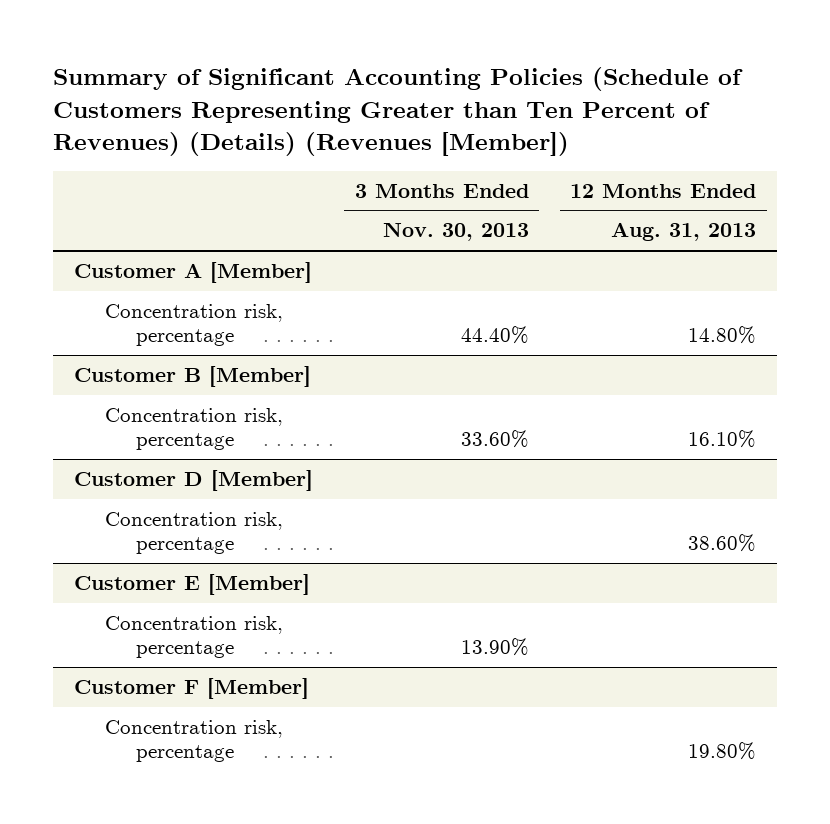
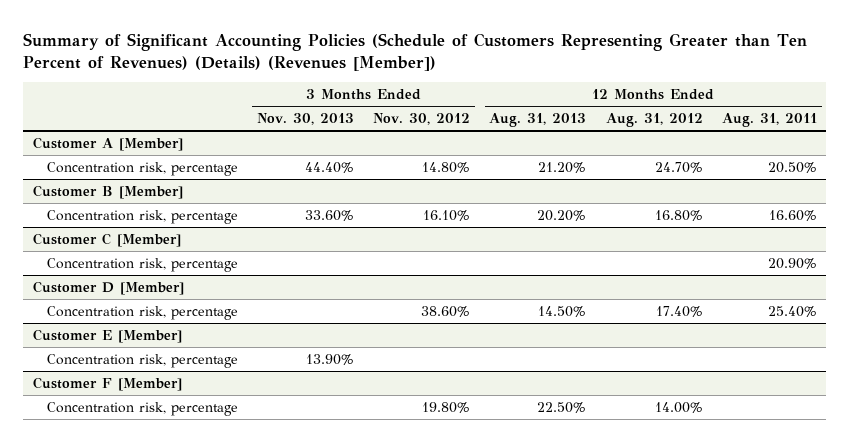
none -> [373,113,471,126] Nov. 30, 2012
none -> [605,113,703,128] Aug. 31, 2012
none -> [721,113,817,128] Aug. 31, 2011
[688,326,757,345] 14.80% -> [538,161,587,173] 21.20%
[688,430,757,449] 16.10% -> [537,209,587,221] 20.20%
none -> [33,232,182,247] Customer C [Member]
none -> [47,257,239,272] Concentration risk, percentage
[688,534,757,553] 38.60% -> [538,305,587,317] 14.50%
[688,742,757,761] 19.80% -> [537,401,587,413] 22.50%

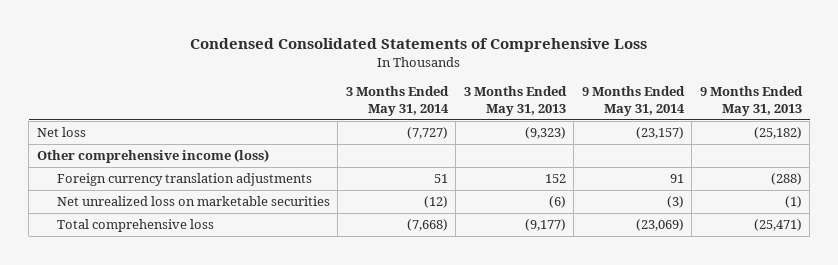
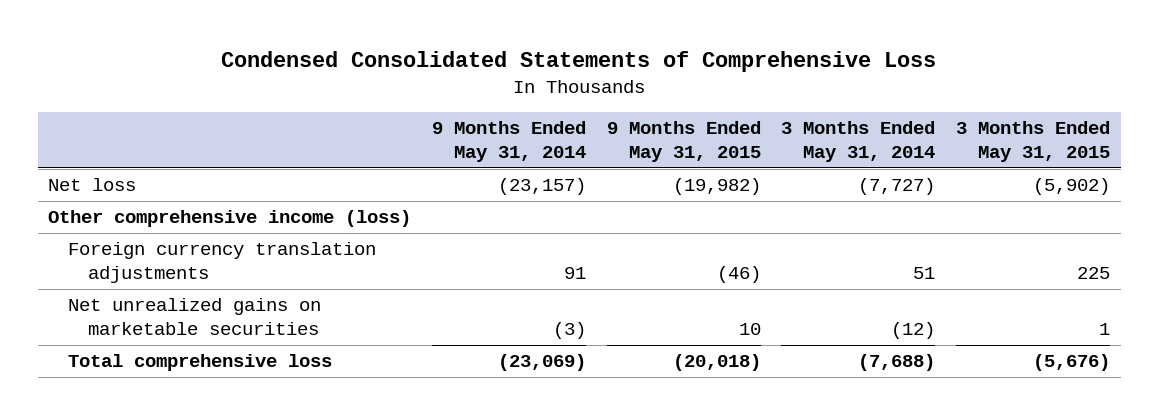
[463,86,567,117] 3 Months Ended May 31, 2013 -> none
[699,86,803,117] 9 Months Ended May 31, 2013 -> none
none -> [606,121,761,163] 9 Months Ended May 31, 2015
none -> [956,121,1111,163] 3 Months Ended May 31, 2015
[56,196,330,207] Net unrealized loss on marketable securities -> [67,298,321,335] Net unrealized gains on marketable securities
[406,219,448,232] (7,668) -> [858,354,936,372] (7,688)

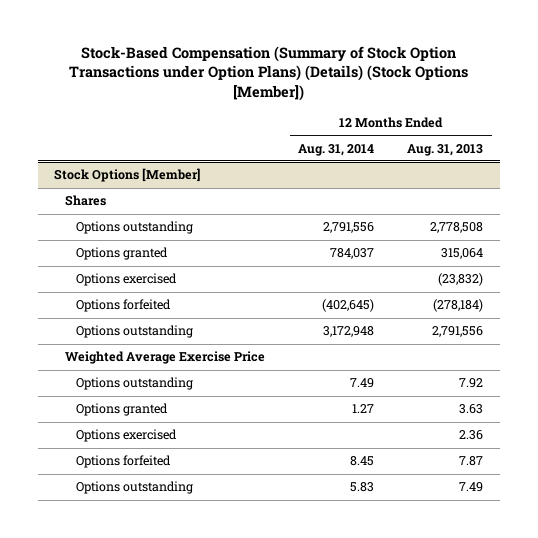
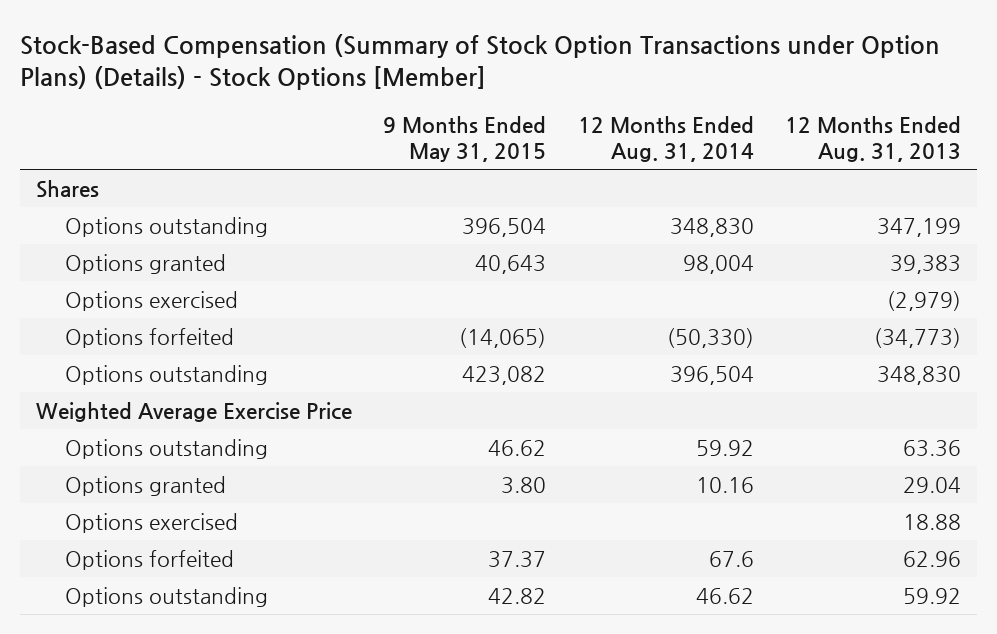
[68,45,468,101] Stock-Based Compensation (Summary of Stock Option Transactions under Option Plans) (Details) (Stock Options [Member]) -> [20,33,941,91] Stock-Based Compensation (Summary of Stock Option Transactions under Option Plans) (Details) - Stock Options [Member]
none -> [383,115,547,163] 9 Months Ended May 31, 2015
[54,168,201,183] Stock Options [Member] -> none
[323,222,375,234] 2,791,556 -> [669,217,754,237] 348,830
[430,222,484,234] 2,778,508 -> [877,217,962,237] 347,199
[330,248,375,260] 784,037 -> [682,254,754,274] 98,004
[441,248,484,260] 315,064 -> [890,254,962,274] 39,383
[438,273,484,287] (23,832) -> [887,290,962,311] (2,979)
[322,299,375,313] (402,645) -> [666,327,754,348] (50,330)
[433,299,484,313] (278,184) -> [874,327,962,348] (34,773)
[323,326,375,338] 3,172,948 -> [669,365,754,385] 396,504
[432,326,484,338] 2,791,556 -> [877,365,962,385] 348,830
[350,378,375,389] 7.49 -> [695,439,754,456] 59.92
[459,378,484,389] 7.92 -> [903,439,962,457] 63.36
[352,404,375,414] 1.27 -> [695,476,754,493] 10.16
[459,404,484,415] 3.63 -> [903,476,962,493] 29.04
[459,430,484,441] 2.36 -> [903,513,962,530] 18.88
[350,456,375,467] 8.45 -> [708,550,754,567] 67.6
[459,456,484,467] 7.87 -> [903,550,962,567] 62.96
[350,482,375,493] 5.83 -> [695,587,754,604] 46.62
[459,482,484,493] 7.49 -> [903,587,962,604] 59.92

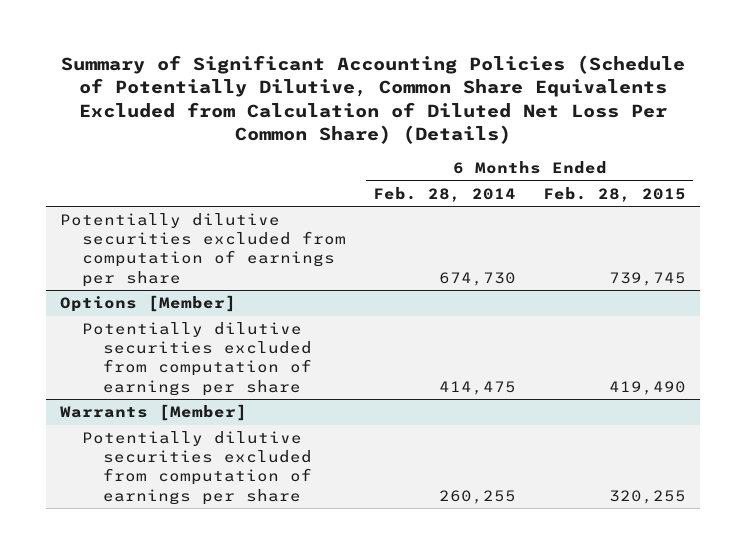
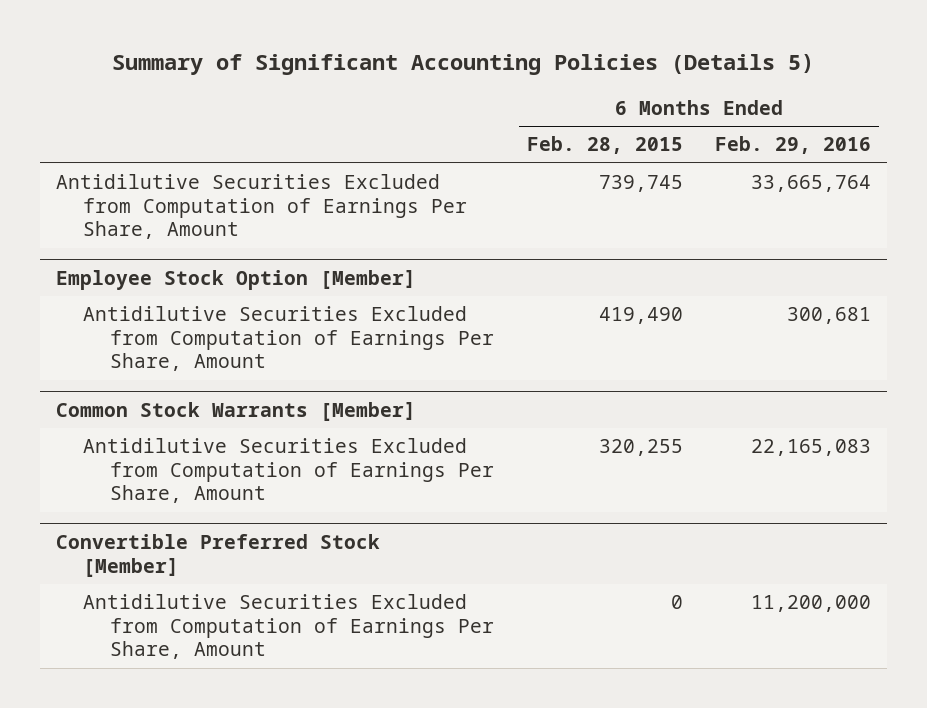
[61,54,686,145] Summary of Significant Accounting Policies (Schedule of Potentially Dilutive, Common Share Equivalents Excluded from Calculation of Diluted Net Loss Per Common Share) (Details) -> [112,54,815,76] Summary of Significant Accounting Policies (Details 5)
[372,187,516,203] Feb. 28, 2014 -> none
none -> [714,136,871,155] Feb. 29, 2016
[59,213,346,287] Potentially dilutive securities excluded from computation of earnings per share -> [56,174,468,240] Antidilutive Securities Excluded from Computation of Earnings Per Share, Amount
[59,295,236,313] Options [Member] -> [56,270,417,291] Employee Stock Option [Member]
[81,322,313,396] Potentially dilutive securities excluded from computation of earnings per share -> [83,306,495,372] Antidilutive Securities Excluded from Computation of Earnings Per Share, Amount
[59,404,247,422] Warrants [Member] -> [56,402,417,422] Common Stock Warrants [Member]
[81,431,313,505] Potentially dilutive securities excluded from computation of earnings per share -> [83,438,495,504] Antidilutive Securities Excluded from Computation of Earnings Per Share, Amount
none -> [56,534,381,577] Convertible Preferred Stock [Member]
none -> [83,594,495,660] Antidilutive Securities Excluded from Computation of Earnings Per Share, Amount

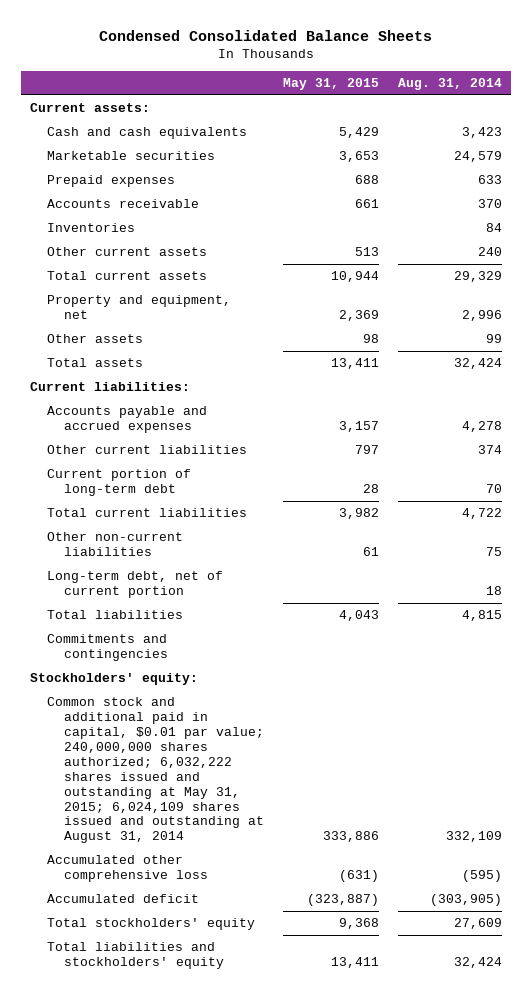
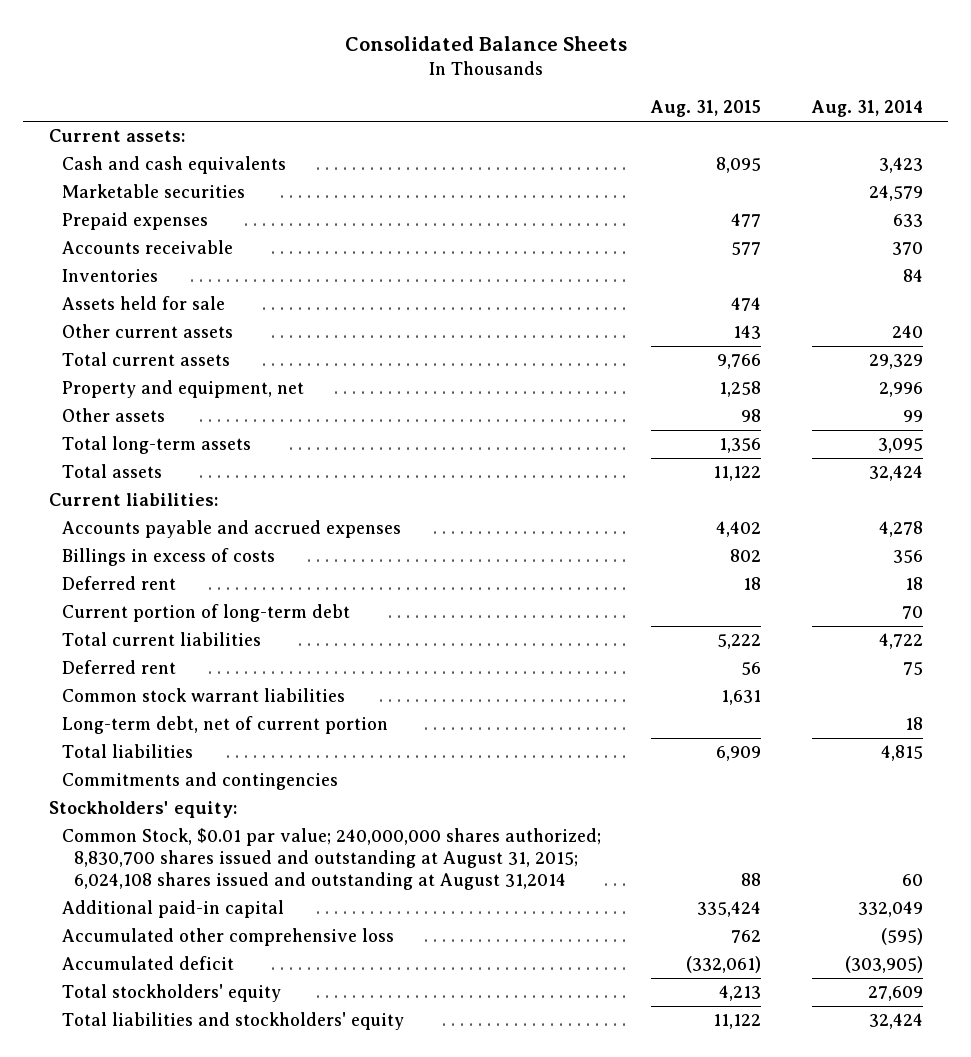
[98,29,432,41] Condensed Consolidated Balance Sheets -> [344,36,627,52] Consolidated Balance Sheets
[283,78,380,91] May 31, 2015 -> none
none -> [650,100,762,118] Aug. 31, 2015
none -> [61,296,225,311] Assets held for sale
none -> [61,436,251,455] Total long-term assets
[47,445,248,455] Other current liabilities -> none
none -> [61,548,275,567] Billings in excess of costs
none -> [61,576,176,591] Deferred rent
[47,532,184,557] Other non-current liabilities -> none
none -> [61,660,176,675] Deferred rent
none -> [61,688,345,703] Common stock warrant liabilities
[47,697,265,844] Common stock and additional paid in capital, $0.01 par value; 240,000,000 shares authorized; 6,032,222 shares issued and outstanding at May 31, 2015; 6,024,109 shares issued and outstanding at August 31, 2014 -> [61,828,601,891] Common Stock, $0.01 par value; 240,000,000 shares authorized; 8,830,700 shares issued and outstanding at August 31, 2015; 6,024,108 shares issued and outstanding at August 31,2014
[445,831,502,843] 332,109 -> [901,874,923,887] 60
none -> [61,900,284,919] Additional paid-in capital

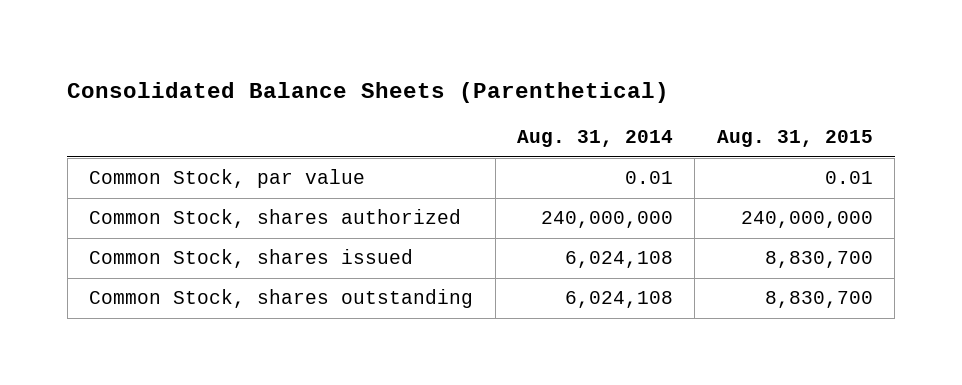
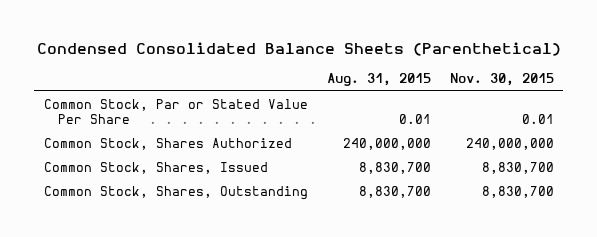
[67,81,670,103] Consolidated Balance Sheets (Parenthetical) -> [36,41,561,56] Condensed Consolidated Balance Sheets (Parenthetical)
[517,130,674,148] Aug. 31, 2014 -> none
none -> [449,73,554,87] Nov. 30, 2015
[89,169,366,189] Common Stock, par value -> [43,98,308,124] Common Stock, Par or Stated Value Per Share
[89,209,462,229] Common Stock, shares authorized -> [43,137,292,150] Common Stock, Shares Authorized
[89,249,414,269] Common Stock, shares issued -> [43,161,268,174] Common Stock, Shares, Issued
[89,289,474,309] Common Stock, shares outstanding -> [43,185,308,200] Common Stock, Shares, Outstanding

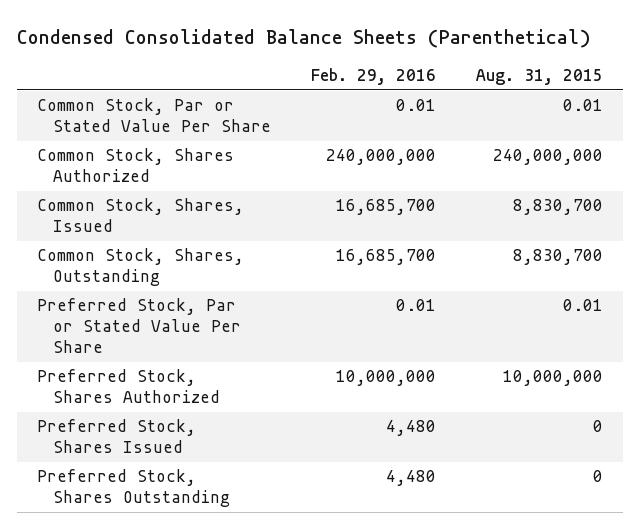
[449,73,554,87] Nov. 30, 2015 -> none
none -> [310,68,436,86] Feb. 29, 2016
none -> [37,298,241,354] Preferred Stock, Par or Stated Value Per Share
none -> [37,369,220,404] Preferred Stock, Shares Authorized
none -> [37,419,197,454] Preferred Stock, Shares Issued
none -> [37,469,230,508] Preferred Stock, Shares Outstanding

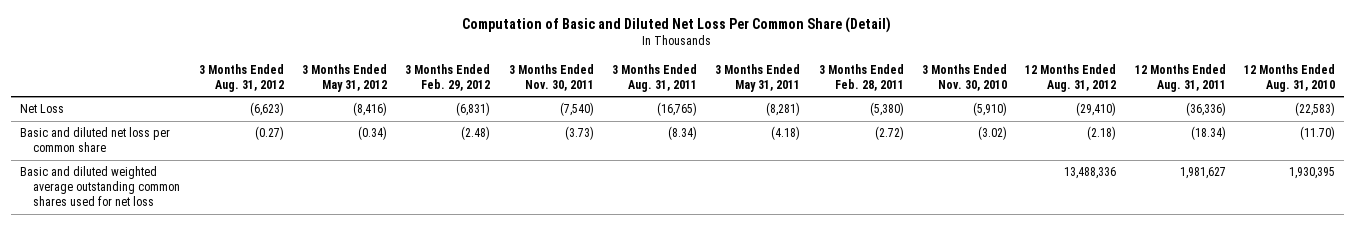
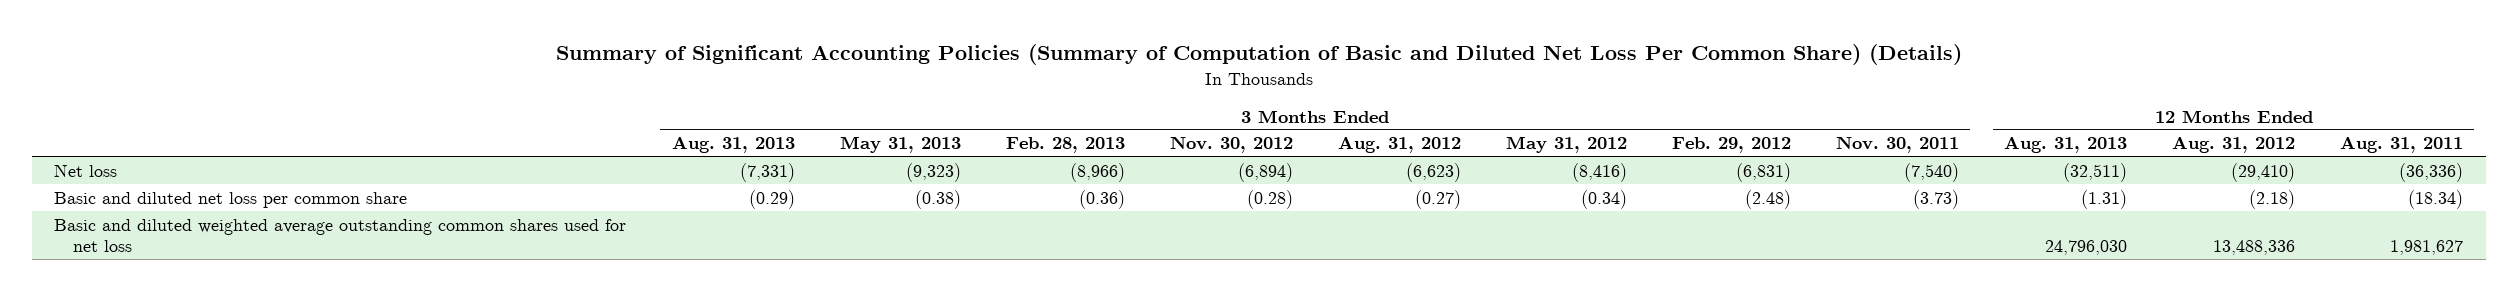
[462,17,892,34] Computation of Basic and Diluted Net Loss Per Common Share (Detail) -> [555,44,1962,66] Summary of Significant Accounting Policies (Summary of Computation of Basic and Diluted Net Loss Per Common Share) (Details)
[612,63,698,92] 3 Months Ended Aug. 31, 2011 -> none
[715,63,801,92] 3 Months Ended May 31, 2011 -> none
[818,63,904,91] 3 Months Ended Feb. 28, 2011 -> none
[922,63,1008,91] 3 Months Ended Nov. 30, 2010 -> none
[1244,63,1336,92] 12 Months Ended Aug. 31, 2010 -> none
none -> [671,136,795,154] Aug. 31, 2013
none -> [839,136,961,154] May 31, 2013
none -> [1005,137,1125,154] Feb. 28, 2013
none -> [1169,136,1293,154] Nov. 30, 2012
none -> [2004,136,2128,154] Aug. 31, 2013
[19,104,64,114] Net Loss -> [54,163,118,177] Net loss

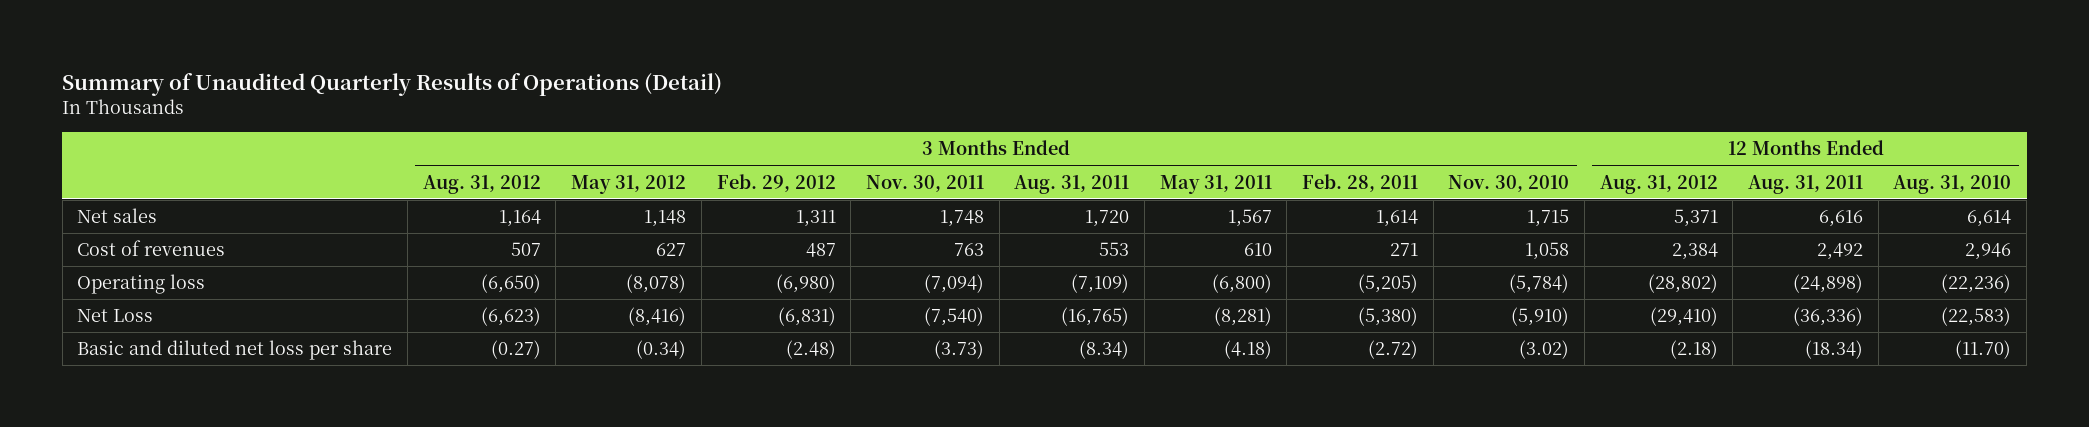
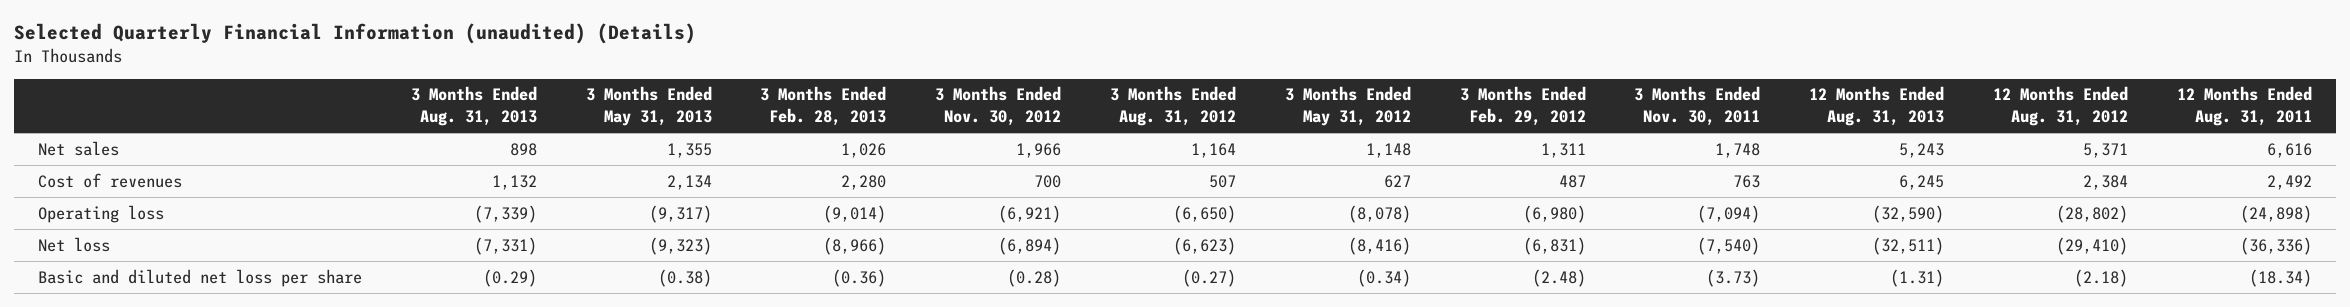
[62,73,723,97] Summary of Unaudited Quarterly Results of Operations (Detail) -> [13,23,696,45] Selected Quarterly Financial Information (unaudited) (Details)
[1014,174,1130,194] Aug. 31, 2011 -> none
[1159,174,1272,194] May 31, 2011 -> none
[1301,173,1418,192] Feb. 28, 2011 -> none
[1448,174,1570,192] Nov. 30, 2010 -> none
[1893,174,2012,194] Aug. 31, 2010 -> none
none -> [410,86,537,126] 3 Months Ended Aug. 31, 2013
none -> [585,86,712,126] 3 Months Ended May 31, 2013
none -> [760,86,887,126] 3 Months Ended Feb. 28, 2013
none -> [935,86,1062,126] 3 Months Ended Nov. 30, 2012
none -> [1809,86,1945,126] 12 Months Ended Aug. 31, 2013
[77,309,154,323] Net Loss -> [37,236,110,252] Net loss

